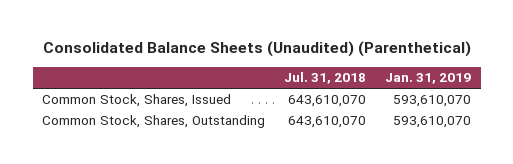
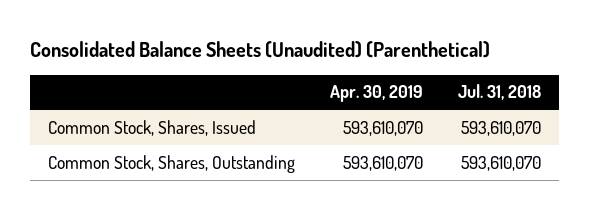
[385,73,472,85] Jan. 31, 2019 -> none
none -> [329,85,423,103] Apr. 30, 2019
[288,95,367,108] 643,610,070 -> [461,120,542,136] 593,610,070
[288,116,367,129] 643,610,070 -> [461,155,542,171] 593,610,070

